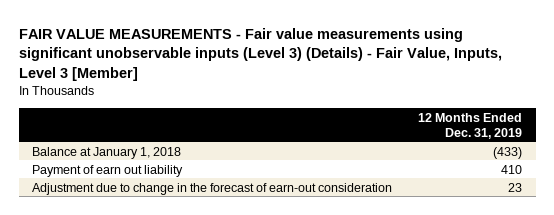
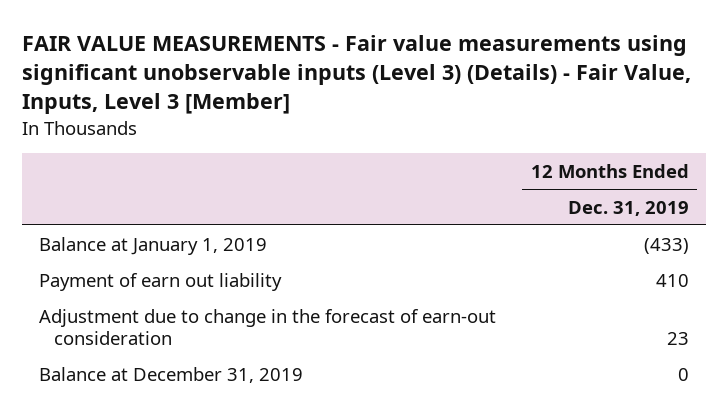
[31,146,181,159] Balance at January 1, 2018 -> [39,236,268,255] Balance at January 1, 2019
none -> [39,366,304,383] Balance at December 31, 2019

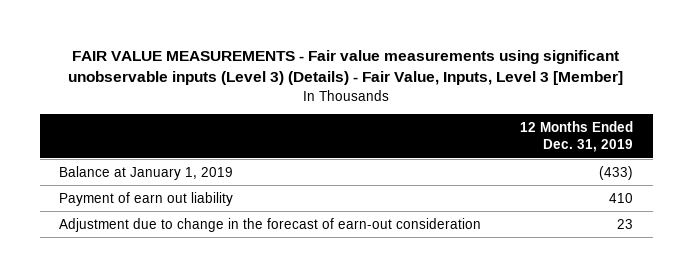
[39,366,304,383] Balance at December 31, 2019 -> none

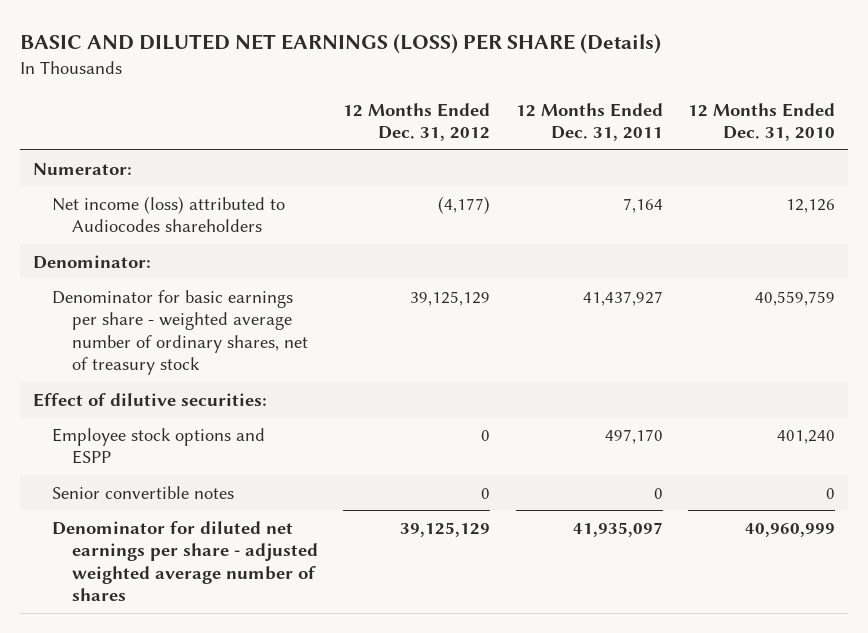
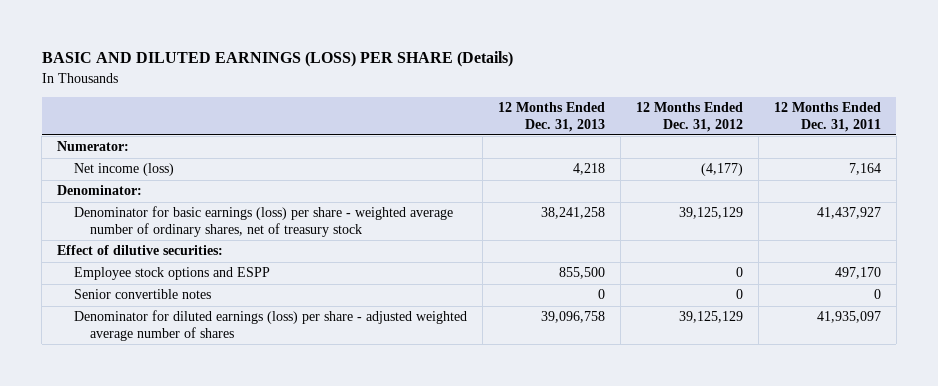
[20,33,662,54] BASIC AND DILUTED NET EARNINGS (LOSS) PER SHARE (Details) -> [41,51,513,68] BASIC AND DILUTED EARNINGS (LOSS) PER SHARE (Details)
[688,102,836,142] 12 Months Ended Dec. 31, 2010 -> none
none -> [497,102,605,132] 12 Months Ended Dec. 31, 2013
[52,195,286,233] Net income (loss) attributed to Audiocodes shareholders -> [73,163,174,177] Net income (loss)
[52,289,308,376] Denominator for basic earnings per share - weighted average number of ordinary shares, net of treasury stock -> [73,206,453,237] Denominator for basic earnings (loss) per share - weighted average number of ordinary shares, net of treasury stock
[52,520,318,602] Denominator for diluted net earnings per share - adjusted weighted average number of shares -> [73,310,467,341] Denominator for diluted earnings (loss) per share - adjusted weighted average number of shares

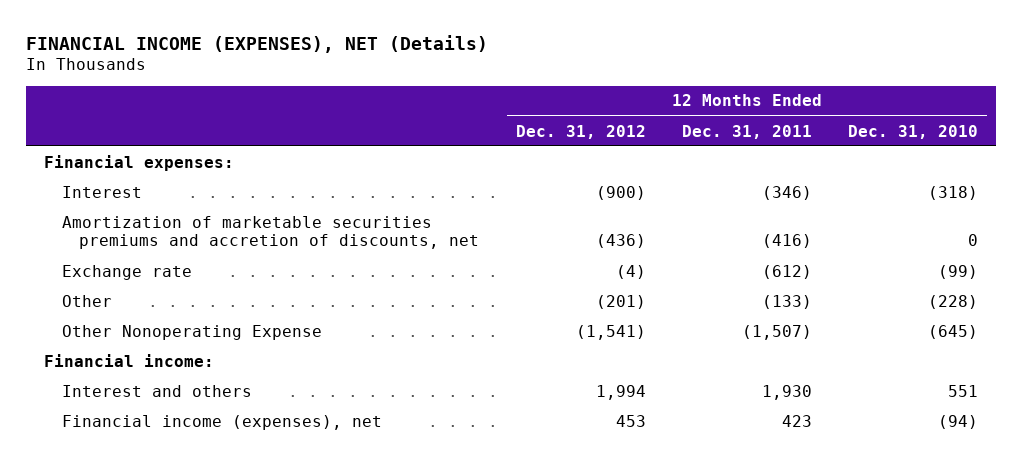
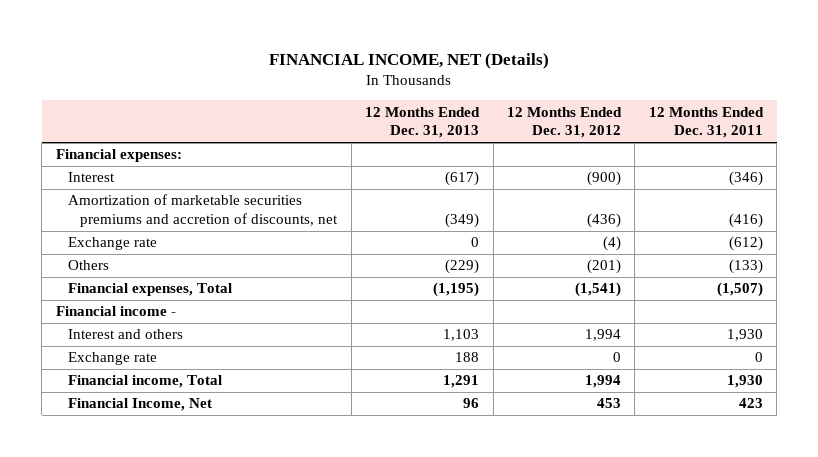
[25,34,488,53] FINANCIAL INCOME (EXPENSES), NET (Details) -> [269,53,550,70] FINANCIAL INCOME, NET (Details)
[847,124,978,139] Dec. 31, 2010 -> none
none -> [365,106,481,139] 12 Months Ended Dec. 31, 2013
[61,294,112,307] Other -> [68,260,110,271] Others
[61,324,322,340] Other Nonoperating Expense -> [68,283,233,297] Financial expenses, Total
[44,353,215,367] Financial income: -> [55,306,176,317] Financial income -
none -> [68,352,158,366] Exchange rate
none -> [68,375,223,389] Financial income, Total
[61,414,382,430] Financial income (expenses), net -> [68,398,213,412] Financial Income, Net

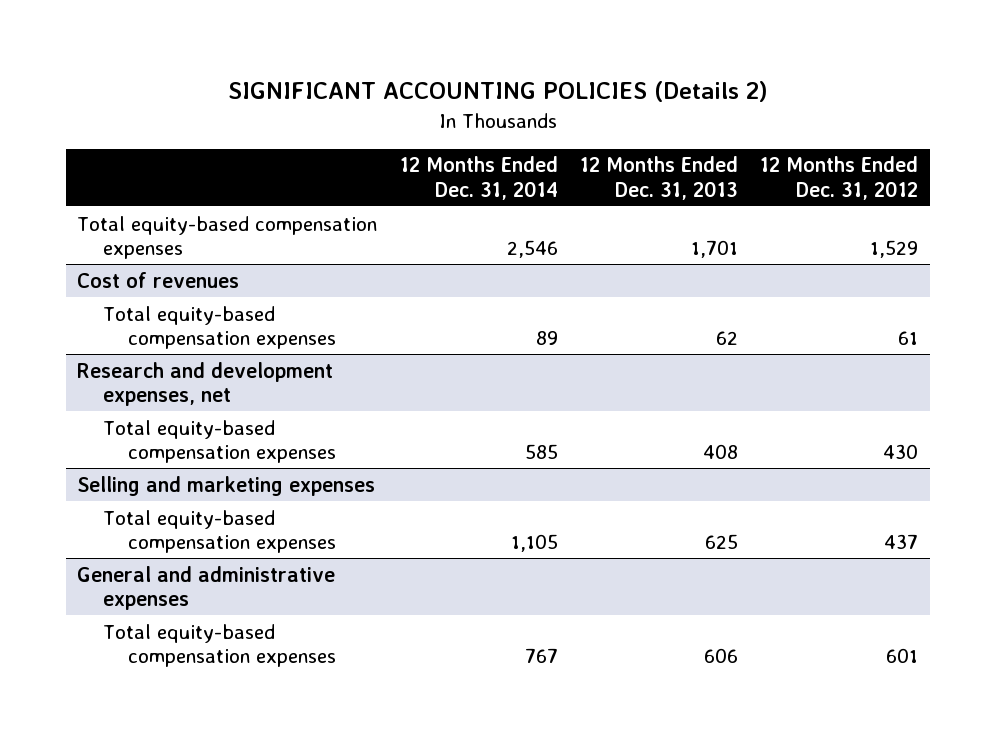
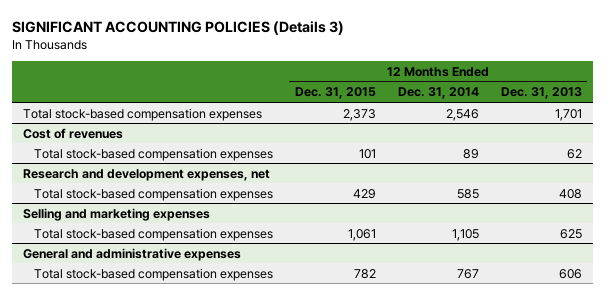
[227,81,768,103] SIGNIFICANT ACCOUNTING POLICIES (Details 2) -> [12,20,345,35] SIGNIFICANT ACCOUNTING POLICIES (Details 3)
[760,156,919,200] 12 Months Ended Dec. 31, 2012 -> none
none -> [294,87,376,100] Dec. 31, 2015
[77,215,378,259] Total equity-based compensation expenses -> [23,107,263,121] Total stock-based compensation expenses
[102,305,336,349] Total equity-based compensation expenses -> [33,147,273,161] Total stock-based compensation expenses
[102,419,336,463] Total equity-based compensation expenses -> [33,187,273,201] Total stock-based compensation expenses
[102,509,336,553] Total equity-based compensation expenses -> [33,227,273,241] Total stock-based compensation expenses
[102,623,336,667] Total equity-based compensation expenses -> [33,267,273,281] Total stock-based compensation expenses

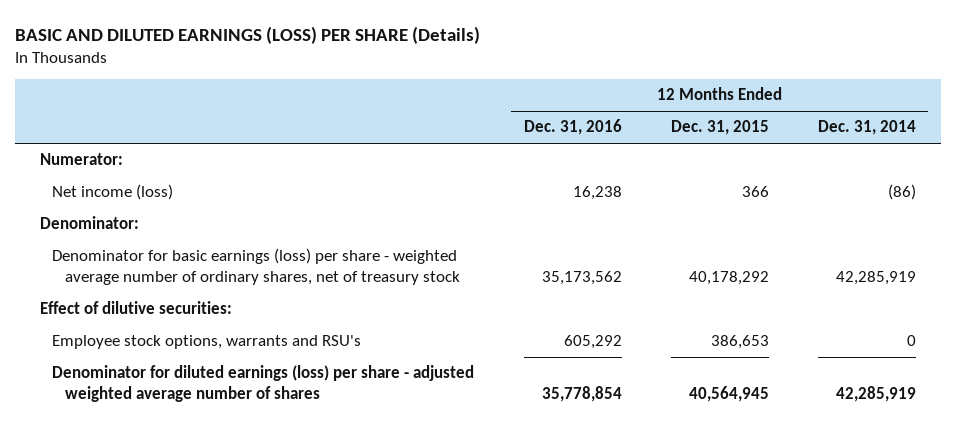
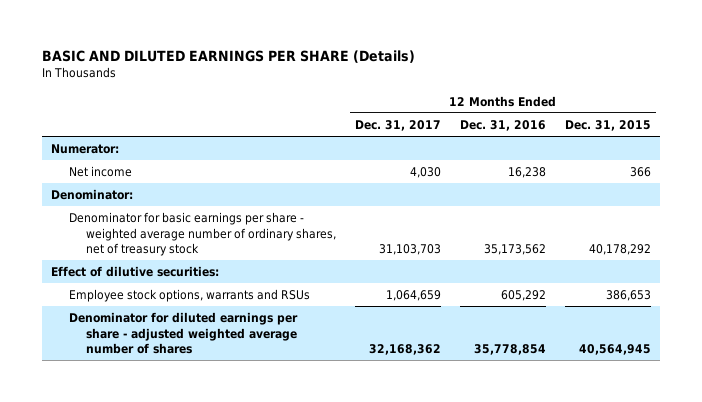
[15,25,481,44] BASIC AND DILUTED EARNINGS (LOSS) PER SHARE (Details) -> [41,49,415,63] BASIC AND DILUTED EARNINGS PER SHARE (Details)
[817,120,916,136] Dec. 31, 2014 -> none
none -> [355,119,442,131] Dec. 31, 2017
[52,184,174,201] Net income (loss) -> [68,166,132,178] Net income
[52,248,461,286] Denominator for basic earnings (loss) per share - weighted average number of ordinary shares, net of treasury stock -> [68,212,337,256] Denominator for basic earnings per share - weighted average number of ordinary shares, net of treasury stock
[52,335,362,350] Employee stock options, warrants and RSU's -> [68,289,310,303] Employee stock options, warrants and RSUs
[52,365,475,403] Denominator for diluted earnings (loss) per share - adjusted weighted average number of shares -> [68,312,298,354] Denominator for diluted earnings per share - adjusted weighted average number of shares

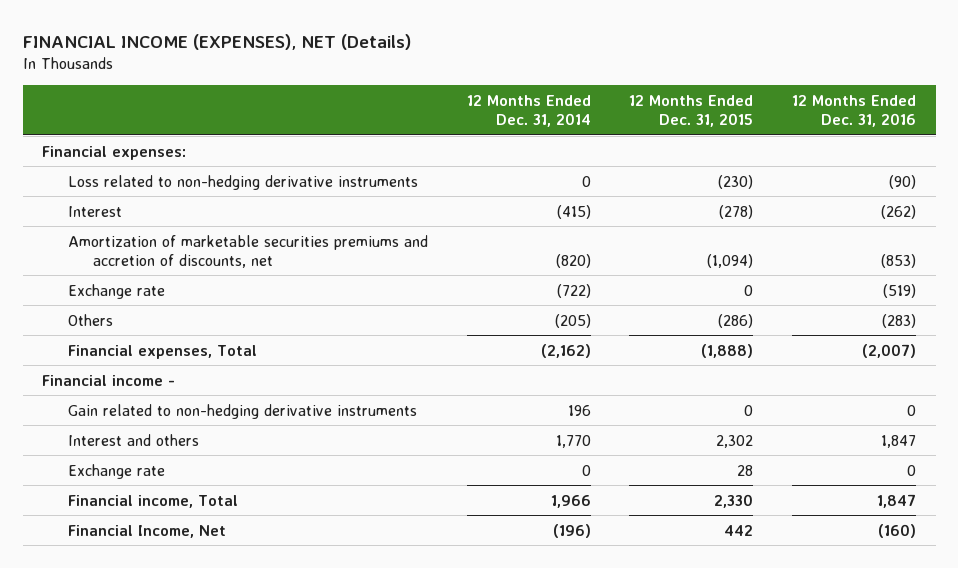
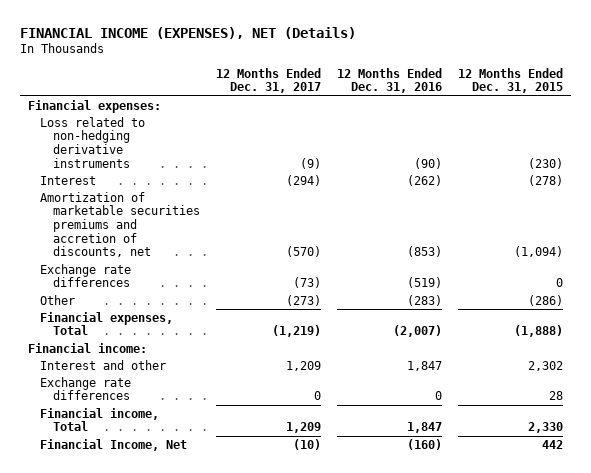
[466,95,591,128] 12 Months Ended Dec. 31, 2014 -> none
none -> [215,67,321,94] 12 Months Ended Dec. 31, 2017
[67,283,165,299] Exchange rate -> [40,263,132,288] Exchange rate differences
[67,313,113,326] Others -> [40,294,76,305] Other
[67,403,417,419] Gain related to non-hedging derivative instruments -> none
[42,374,176,386] Financial income - -> [27,342,147,353] Financial income:
[67,433,199,446] Interest and others -> [40,359,167,370] Interest and other
[67,463,165,479] Exchange rate -> [40,376,132,401] Exchange rate differences

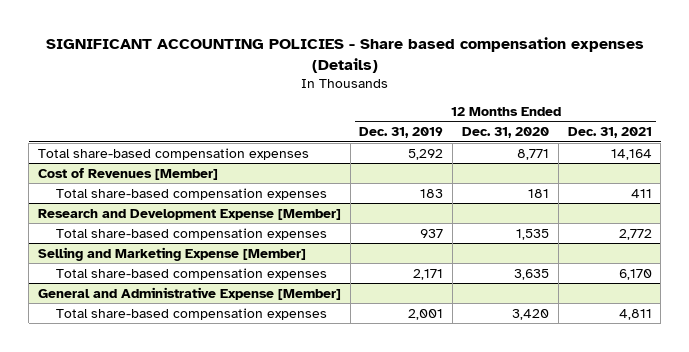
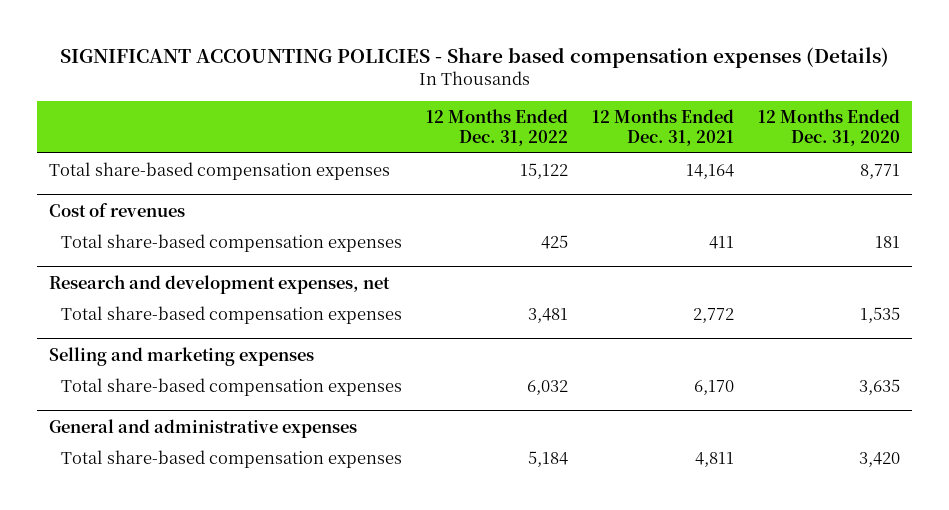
[359,126,444,138] Dec. 31, 2019 -> none
none -> [425,109,568,147] 12 Months Ended Dec. 31, 2022
[37,167,218,180] Cost of Revenues [Member] -> [49,202,186,217] Cost of revenues
[37,208,341,220] Research and Development Expense [Member] -> [49,274,391,294] Research and development expenses, net
[37,246,306,261] Selling and Marketing Expense [Member] -> [49,346,315,366] Selling and marketing expenses
[37,286,341,300] General and Administrative Expense [Member] -> [49,418,358,438] General and administrative expenses

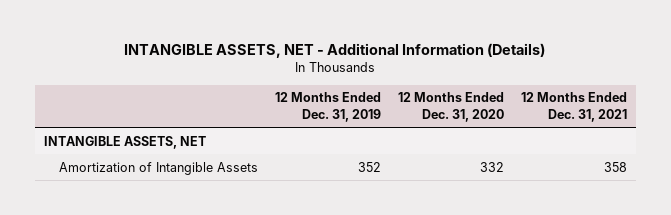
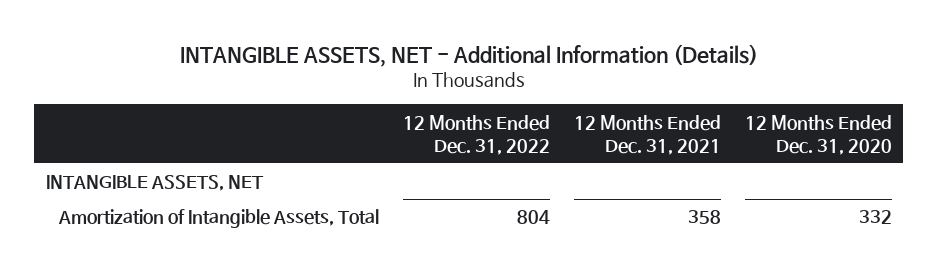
[274,92,381,122] 12 Months Ended Dec. 31, 2019 -> none
none -> [403,114,551,155] 12 Months Ended Dec. 31, 2022
[58,161,258,175] Amortization of Intangible Assets -> [58,209,380,229] Amortization of Intangible Assets, Total

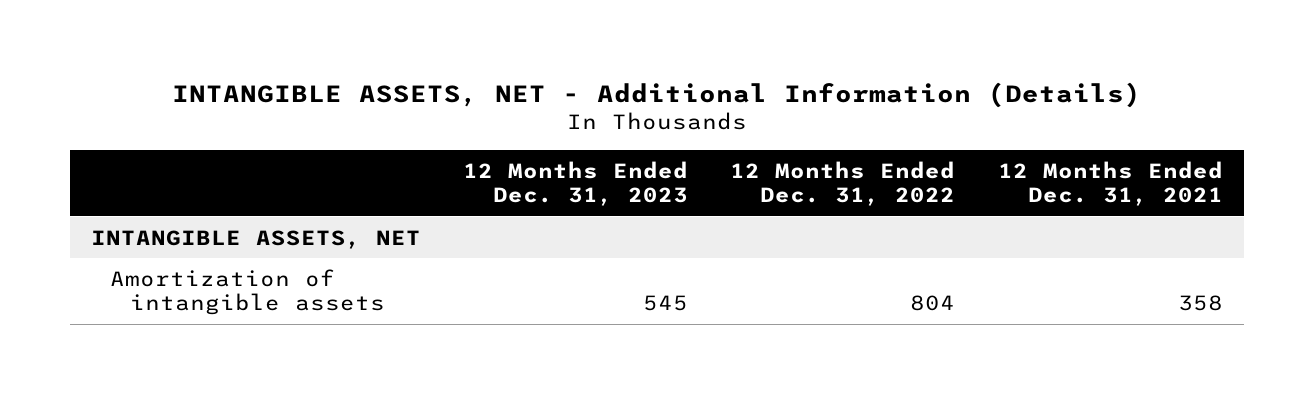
[744,114,892,155] 12 Months Ended Dec. 31, 2020 -> none
none -> [463,160,689,207] 12 Months Ended Dec. 31, 2023
[58,209,380,229] Amortization of Intangible Assets, Total -> [110,268,385,316] Amortization of intangible assets

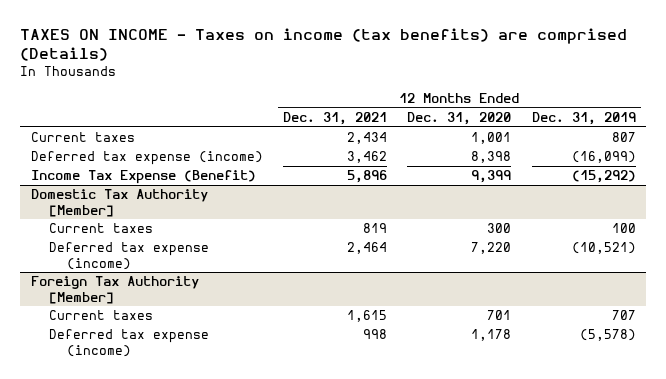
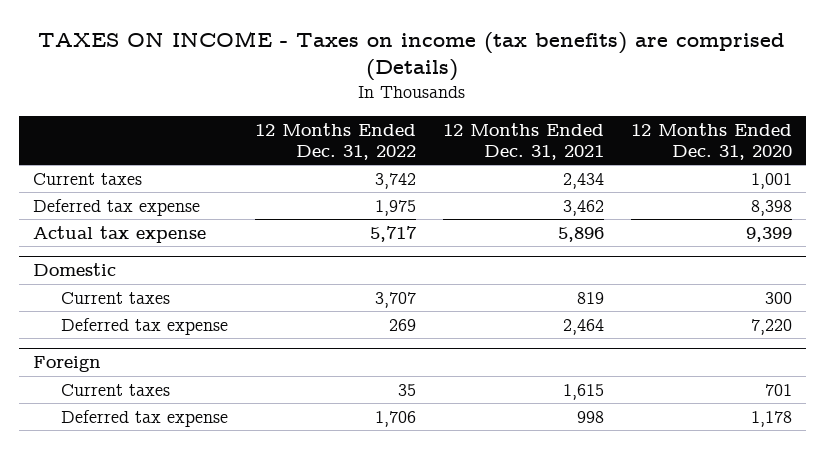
[531,111,636,125] Dec. 31, 2019 -> none
none -> [254,122,416,160] 12 Months Ended Dec. 31, 2022
[30,151,263,166] Deferred tax expense (income) -> [32,198,200,216] Deferred tax expense
[30,170,256,185] Income Tax Expense (Benefit) -> [32,225,206,243] Actual tax expense
[30,189,208,217] Domestic Tax Authority [Member] -> [32,263,116,277] Domestic
[48,242,209,270] Deferred tax expense (income) -> [60,317,228,335] Deferred tax expense
[30,276,199,304] Foreign Tax Authority [Member] -> [32,356,101,373] Foreign
[48,329,209,357] Deferred tax expense (income) -> [60,409,228,427] Deferred tax expense

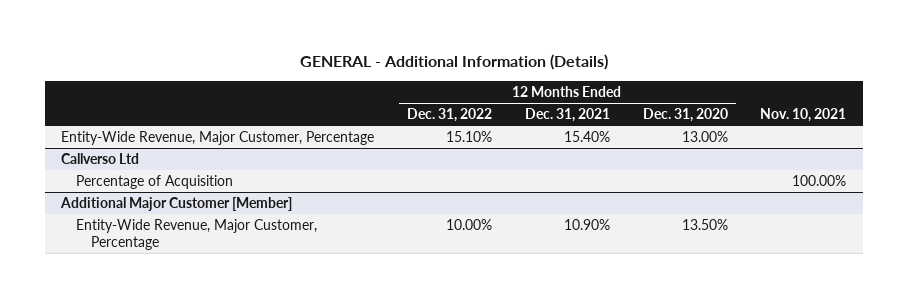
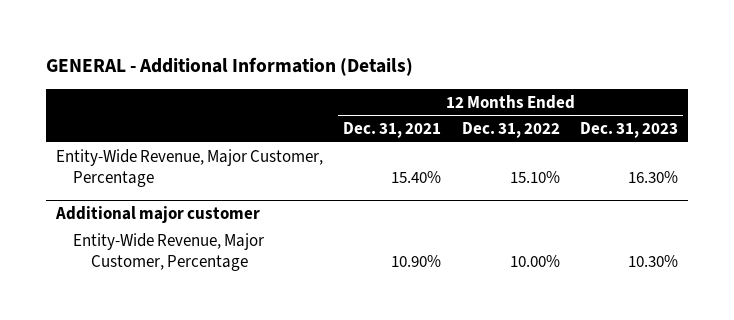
[642,108,728,123] Dec. 31, 2020 -> none
[760,108,847,123] Nov. 10, 2021 -> none
none -> [580,121,679,138] Dec. 31, 2023
[61,153,140,165] Callverso Ltd -> none
[76,175,234,190] Percentage of Acquisition -> none
[60,197,293,212] Additional Major Customer [Member] -> [54,206,260,224] Additional major customer

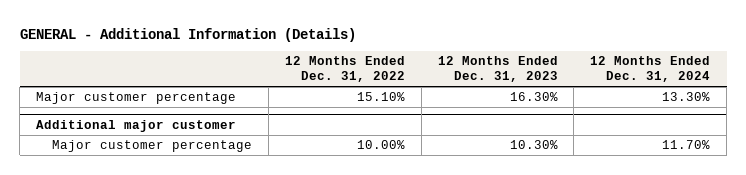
[343,121,442,138] Dec. 31, 2021 -> none
none -> [590,56,711,83] 12 Months Ended Dec. 31, 2024
[55,148,323,187] Entity-Wide Revenue, Major Customer, Percentage -> [35,92,236,105] Major customer percentage
[73,232,265,271] Entity-Wide Revenue, Major Customer, Percentage -> [52,140,253,153] Major customer percentage

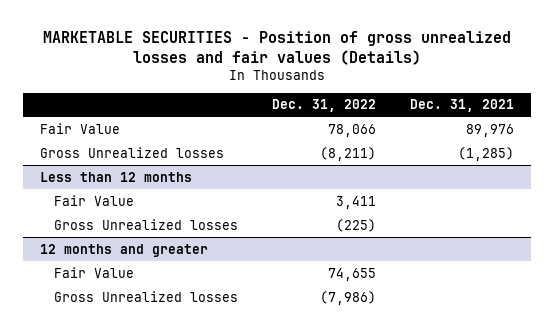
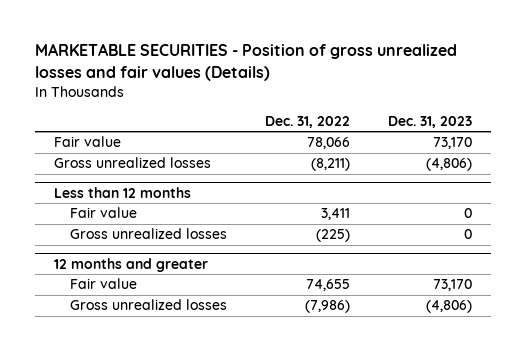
[410,99,515,113] Dec. 31, 2021 -> none
none -> [388,115,473,128] Dec. 31, 2023
[40,122,121,134] Fair Value -> [53,136,121,148] Fair value
[40,146,225,158] Gross Unrealized losses -> [53,157,211,169] Gross unrealized losses
[54,194,135,206] Fair Value -> [69,207,137,219] Fair value
[54,218,239,230] Gross Unrealized losses -> [69,228,227,240] Gross unrealized losses
[54,266,135,278] Fair Value -> [69,278,137,290] Fair value
[54,290,239,302] Gross Unrealized losses -> [69,299,227,311] Gross unrealized losses

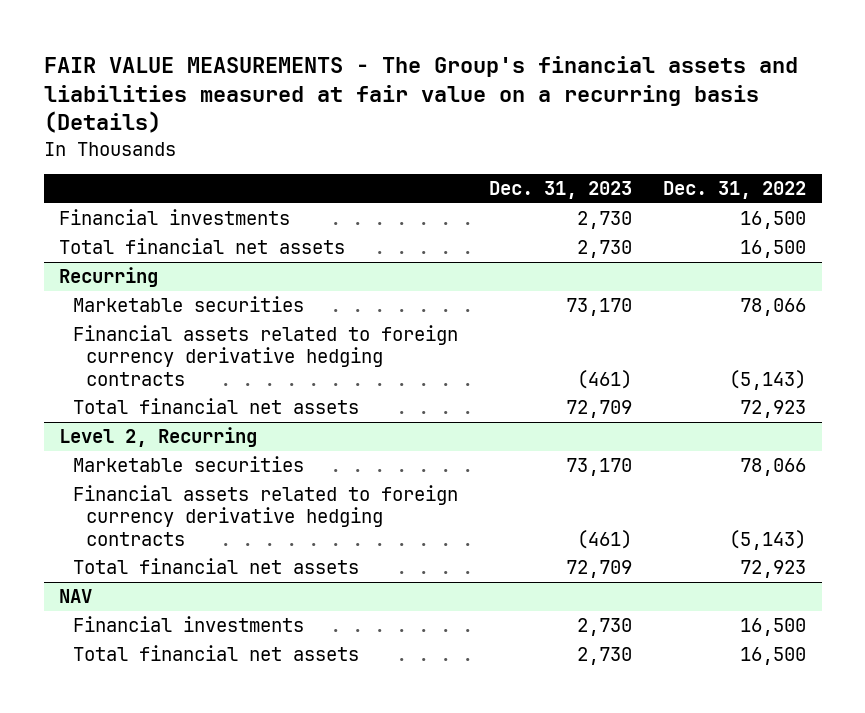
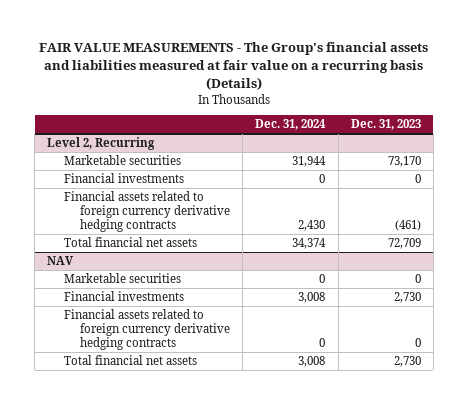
[663,181,807,200] Dec. 31, 2022 -> none
none -> [255,119,327,131] Dec. 31, 2024
[59,209,291,226] Financial investments -> none
[59,238,346,255] Total financial net assets -> none
[59,267,159,288] Recurring -> none
[72,296,304,313] Marketable securities -> none
[72,325,458,386] Financial assets related to foreign currency derivative hedging contracts -> none
[72,398,359,415] Total financial net assets -> none
none -> [63,173,184,184] Financial investments
none -> [63,273,181,284] Marketable securities
none -> [63,309,231,350] Financial assets related to foreign currency derivative hedging contracts

